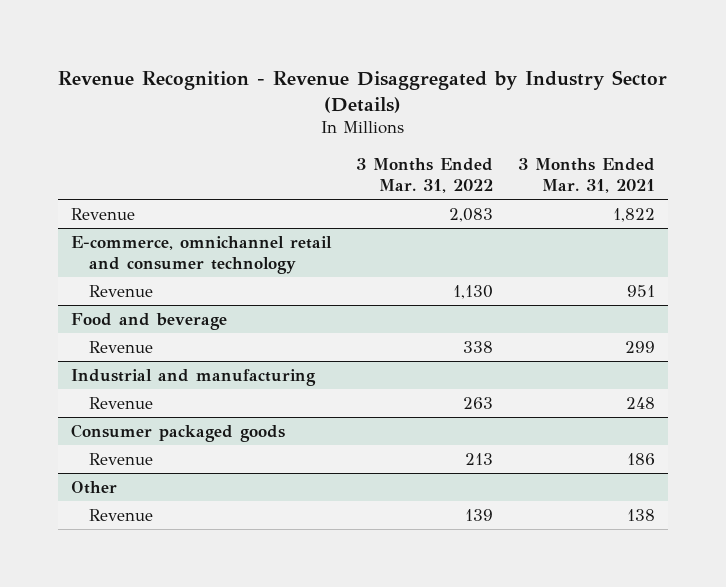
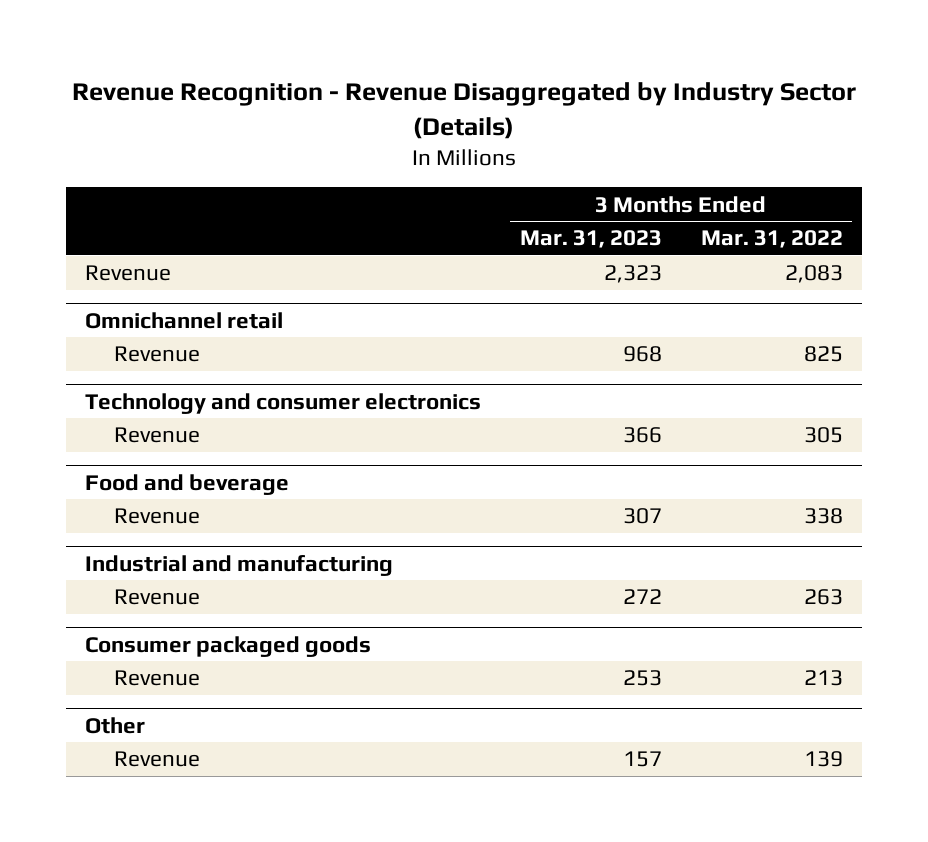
[518,157,656,194] 3 Months Ended Mar. 31, 2021 -> none
none -> [519,230,662,249] Mar. 31, 2023
[70,235,332,274] E-commerce, omnichannel retail and consumer technology -> [85,311,284,329] Omnichannel retail
[452,284,493,299] 1,130 -> [803,346,843,363] 825
none -> [85,392,482,414] Technology and consumer electronics
none -> [114,427,201,444] Revenue

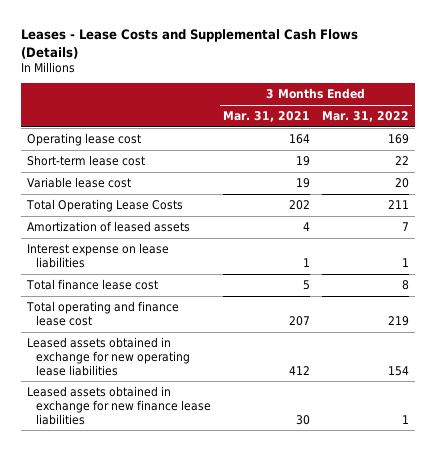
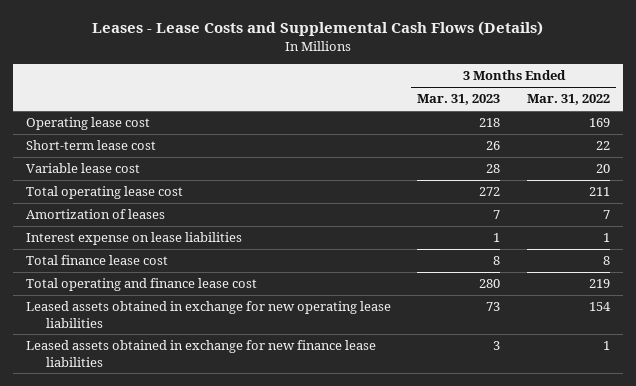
[223,111,311,123] Mar. 31, 2021 -> none
none -> [417,94,501,106] Mar. 31, 2023
[26,199,184,213] Total Operating Lease Costs -> [26,186,184,200] Total operating lease cost
[27,221,191,233] Amortization of leased assets -> [26,209,166,220] Amortization of leases

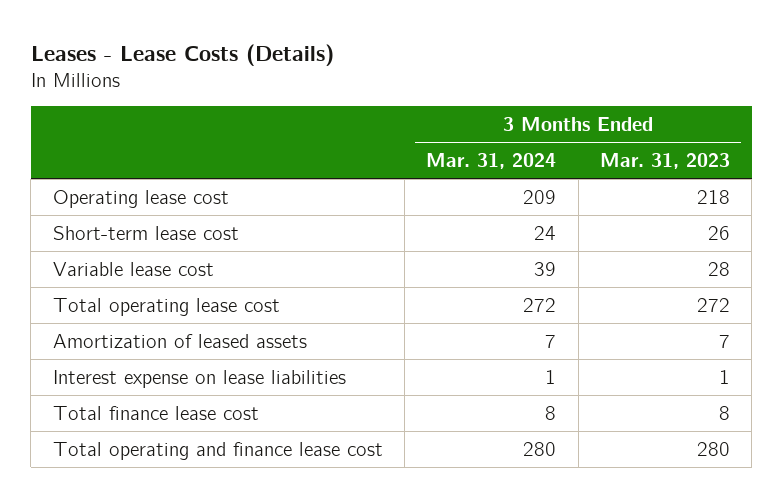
[91,21,543,37] Leases - Lease Costs and Supplemental Cash Flows (Details) -> [30,43,334,66] Leases - Lease Costs (Details)
[526,94,610,106] Mar. 31, 2022 -> none
none -> [426,152,557,169] Mar. 31, 2024
[26,209,166,220] Amortization of leases -> [52,333,307,348] Amortization of leased assets
[26,301,392,328] Leased assets obtained in exchange for new operating lease liabilities -> none
[26,340,377,367] Leased assets obtained in exchange for new finance lease liabilities -> none

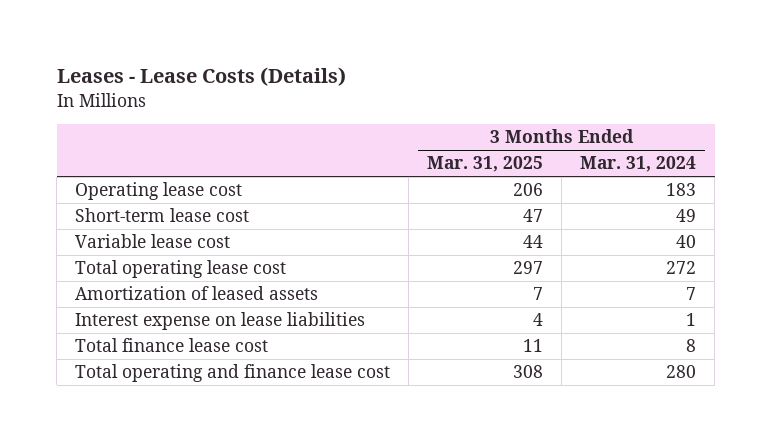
[599,152,730,169] Mar. 31, 2023 -> none
none -> [427,156,544,173] Mar. 31, 2025
[523,189,557,204] 209 -> [666,183,697,197] 183
[534,225,557,240] 24 -> [676,209,697,223] 49
[534,261,557,276] 39 -> [676,235,697,249] 40

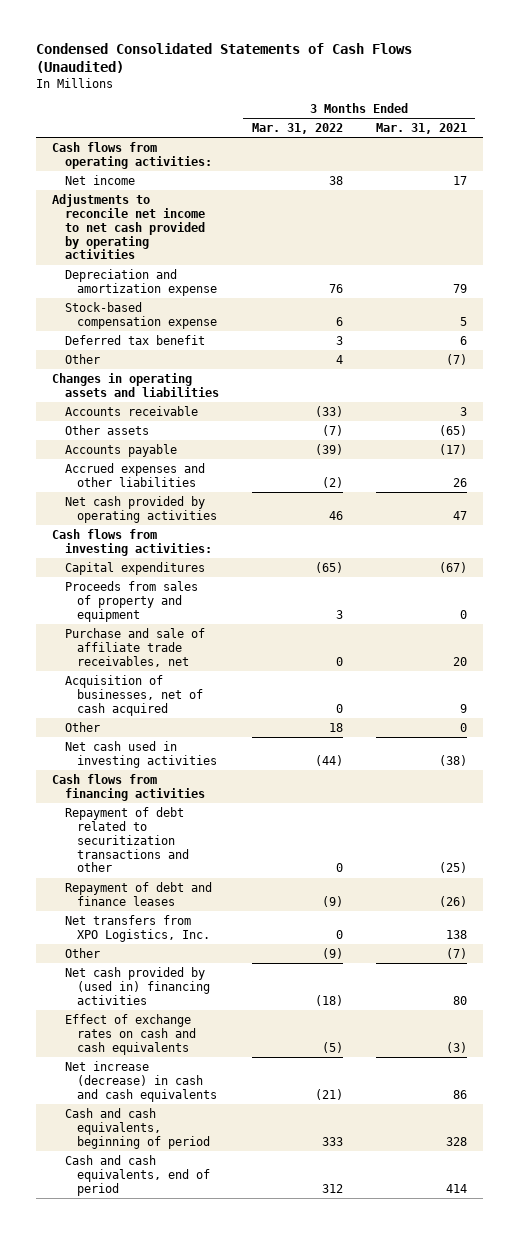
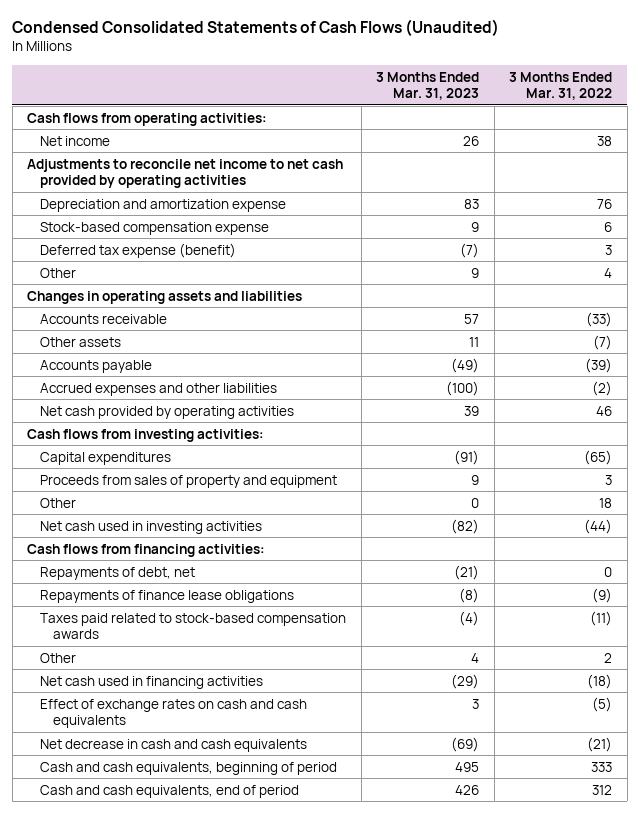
[375,122,467,134] Mar. 31, 2021 -> none
none -> [376,71,480,100] 3 Months Ended Mar. 31, 2023
[64,334,205,345] Deferred tax benefit -> [40,242,237,258] Deferred tax expense (benefit)
[64,627,205,667] Purchase and sale of affiliate trade receivables, net -> none
[64,674,203,716] Acquisition of businesses, net of cash acquired -> none
[64,806,189,873] Repayment of debt related to securitization transactions and other -> none
[64,881,212,906] Repayment of debt and finance leases -> none
[64,914,210,942] Net transfers from XPO Logistics, Inc. -> none
[52,773,205,801] Cash flows from financing activities -> [27,543,266,557] Cash flows from financing activities:
none -> [40,566,196,580] Repayments of debt, net
none -> [40,589,295,603] Repayments of finance lease obligations
none -> [40,612,347,639] Taxes paid related to stock-based compensation awards
[321,947,343,959] (9) -> [604,652,613,663] 2
[64,966,210,1005] Net cash provided by (used in) financing activities -> [40,675,264,689] Net cash used in financing activities
[64,1060,217,1102] Net increase (decrease) in cash and cash equivalents -> [40,738,308,752] Net decrease in cash and cash equivalents

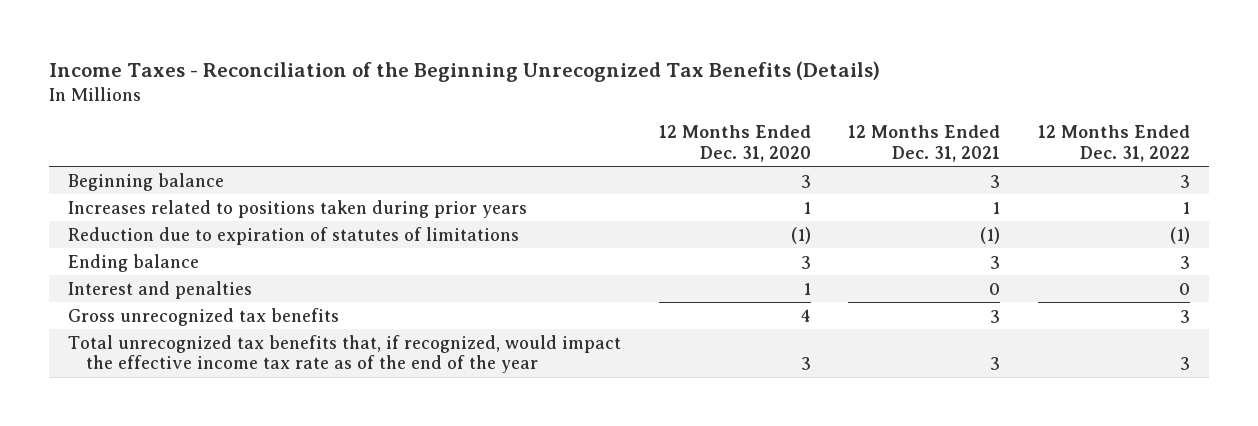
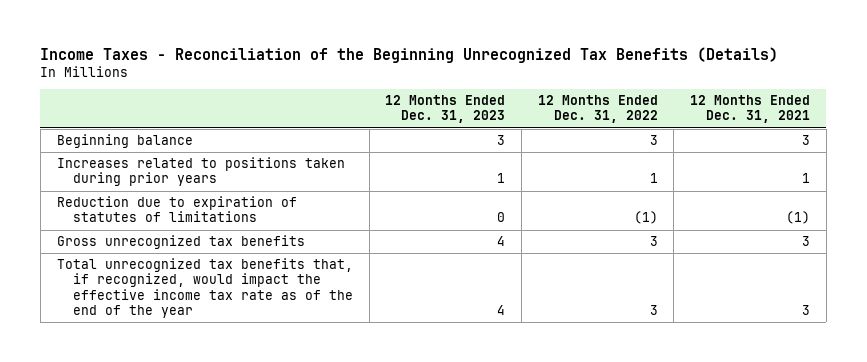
[658,125,811,162] 12 Months Ended Dec. 31, 2020 -> none
none -> [385,95,506,124] 12 Months Ended Dec. 31, 2023
[67,253,199,272] Ending balance -> none
[67,280,252,299] Interest and penalties -> none

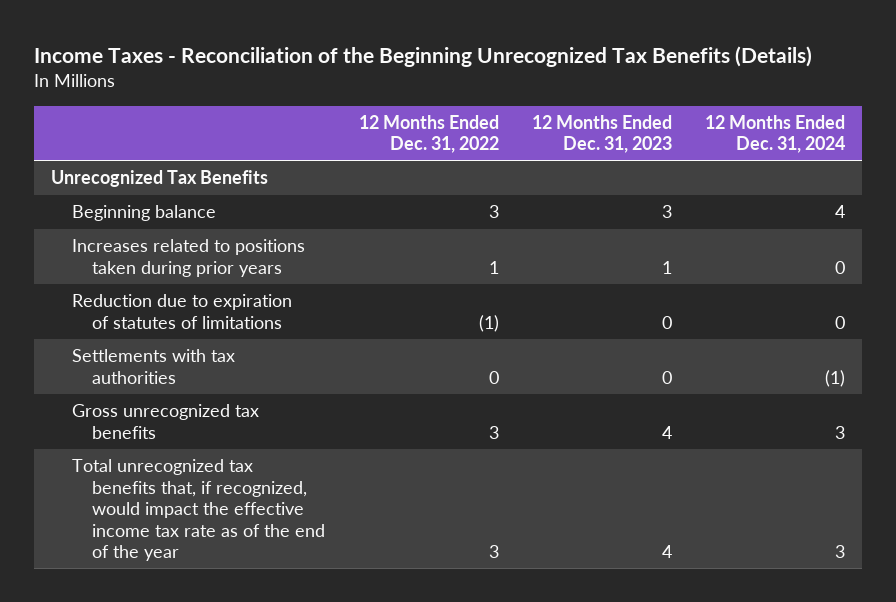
[690,95,811,124] 12 Months Ended Dec. 31, 2021 -> none
none -> [705,114,846,154] 12 Months Ended Dec. 31, 2024
none -> [51,170,269,188] Unrecognized Tax Benefits
none -> [71,349,235,384] Settlements with tax authorities

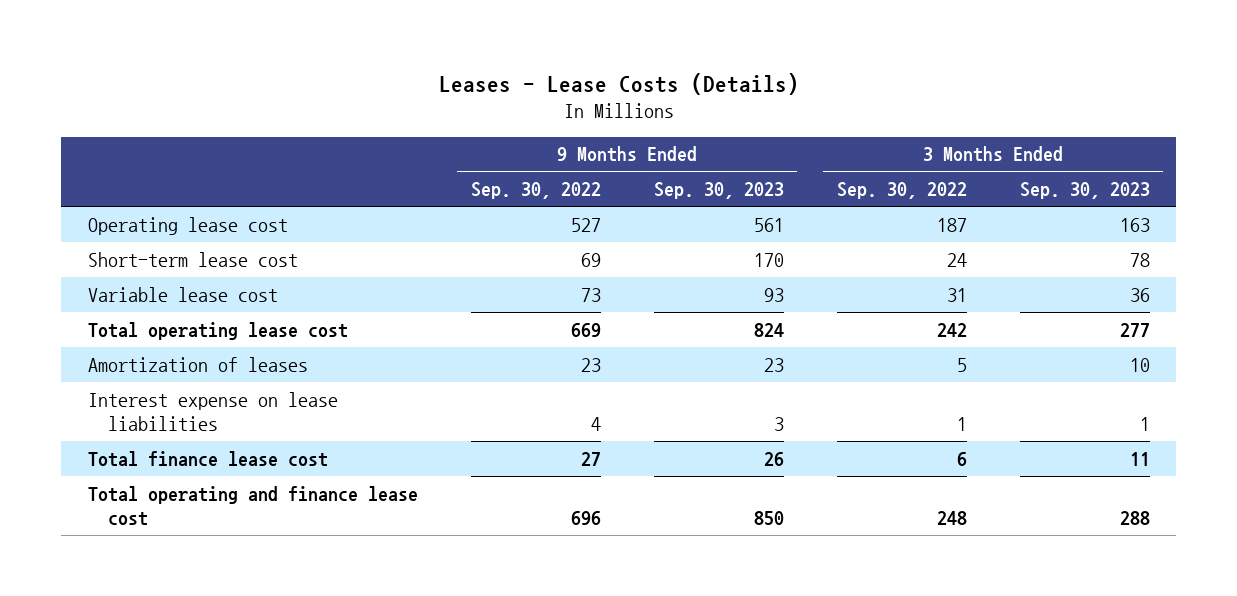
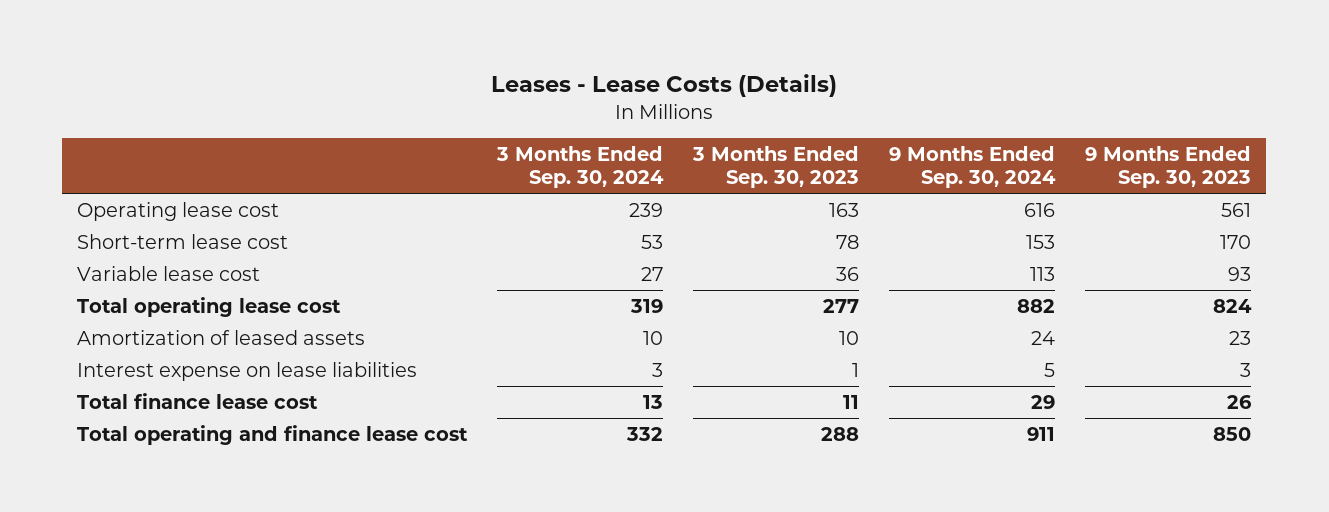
[470,182,601,200] Sep. 30, 2022 -> none
[836,182,967,200] Sep. 30, 2022 -> none
none -> [496,145,665,189] 3 Months Ended Sep. 30, 2024
none -> [889,145,1057,189] 9 Months Ended Sep. 30, 2024
[87,356,308,372] Amortization of leases -> [77,329,366,345] Amortization of leased assets

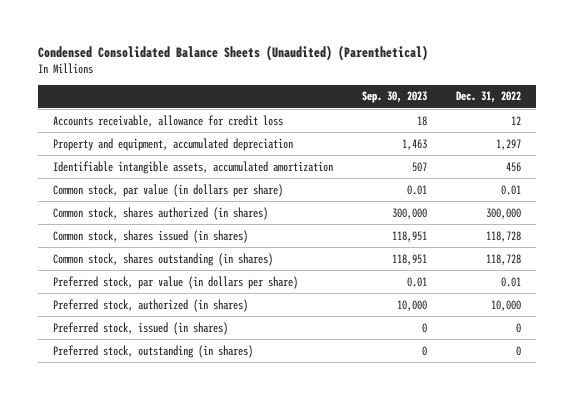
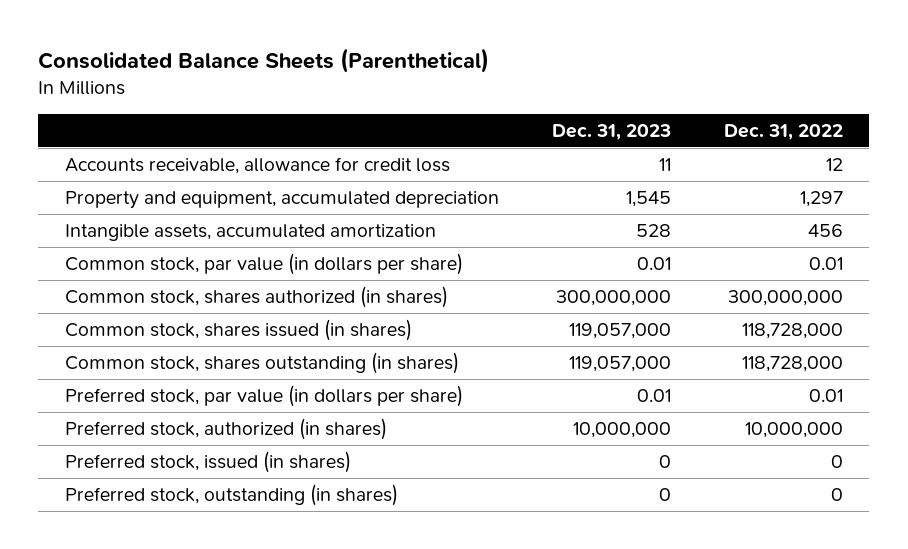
[38,44,429,61] Condensed Consolidated Balance Sheets (Unaudited) (Parenthetical) -> [38,48,490,74] Consolidated Balance Sheets (Parenthetical)
[362,91,428,104] Sep. 30, 2023 -> none
none -> [551,123,671,140] Dec. 31, 2023
[52,160,333,174] Identifiable intangible assets, accumulated amortization -> [64,224,436,242] Intangible assets, accumulated amortization
[486,207,522,219] 300,000 -> [727,290,843,307] 300,000,000
[486,230,522,242] 118,728 -> [741,323,843,340] 118,728,000
[486,253,522,265] 118,728 -> [741,356,843,373] 118,728,000
[491,299,522,311] 10,000 -> [744,422,843,439] 10,000,000

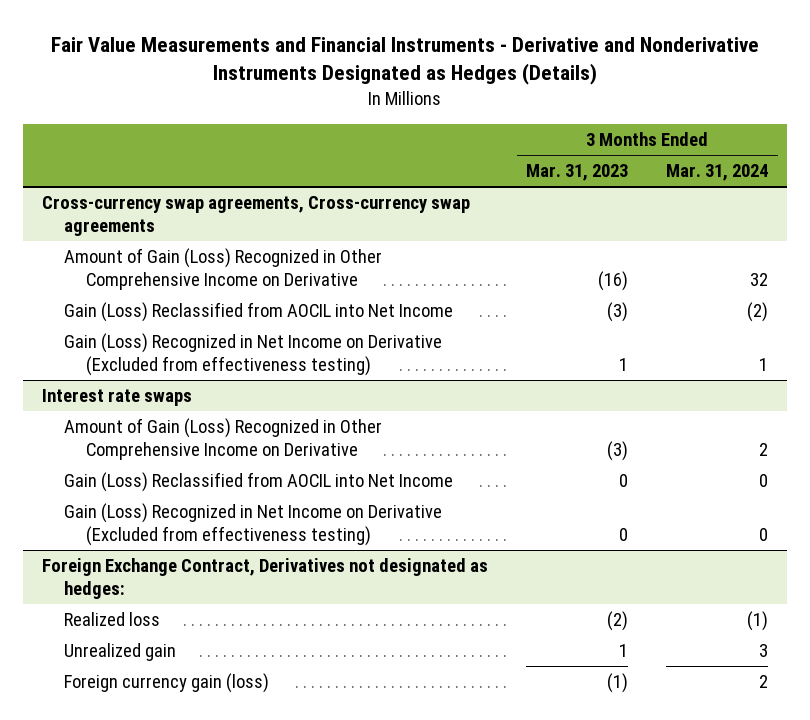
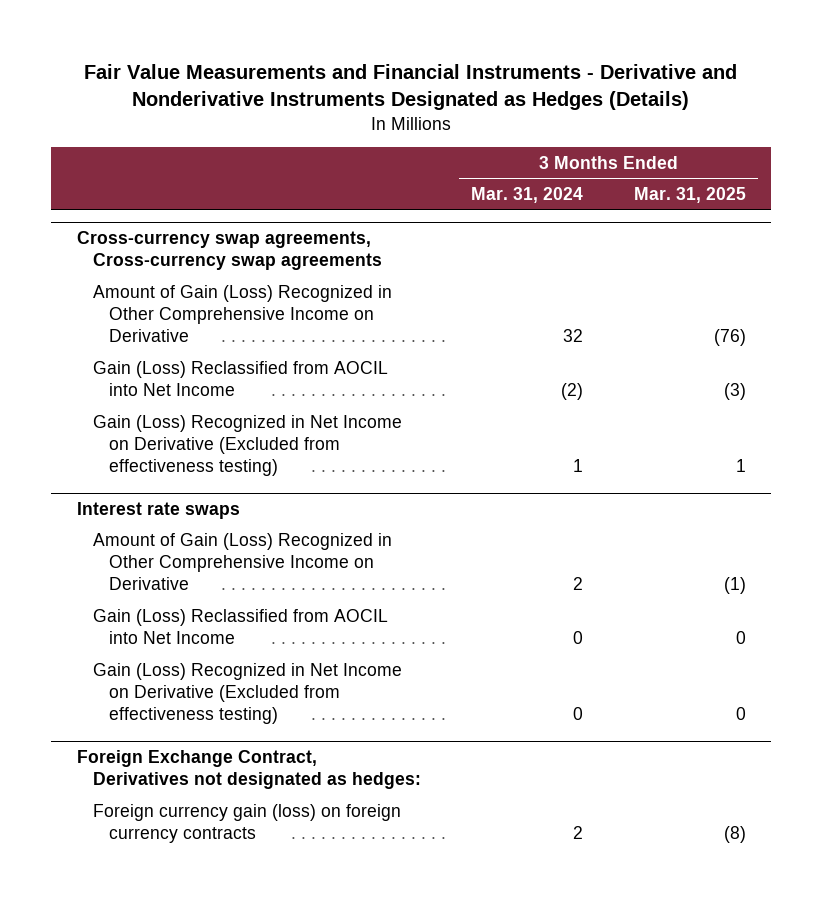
[526,164,629,182] Mar. 31, 2023 -> none
none -> [633,187,746,204] Mar. 31, 2025
[64,612,161,627] Realized loss -> none
[64,643,177,662] Unrealized gain -> none
[64,673,270,694] Foreign currency gain (loss) -> [93,803,402,844] Foreign currency gain (loss) on foreign currency contracts

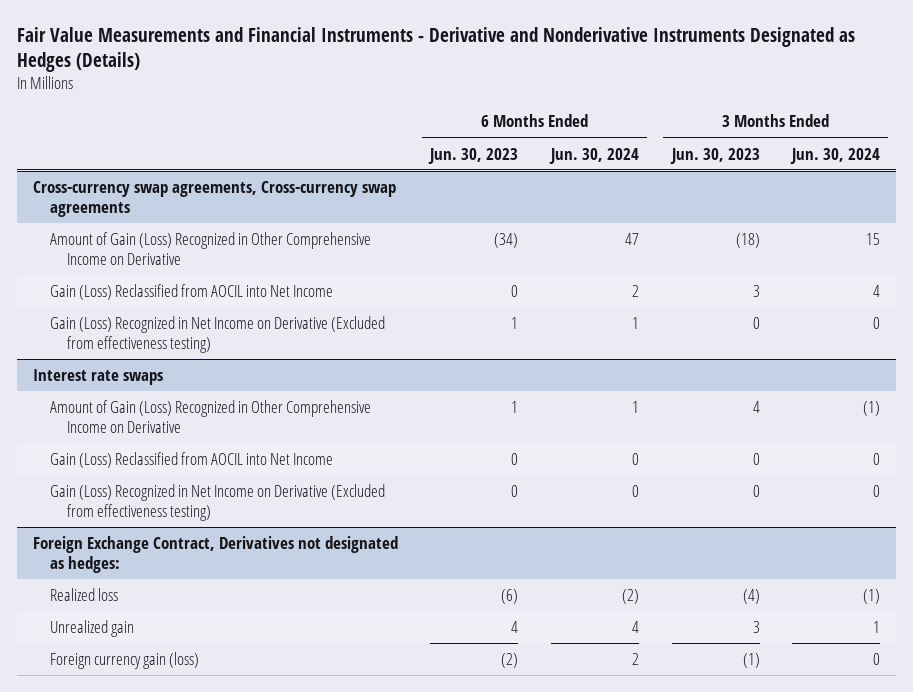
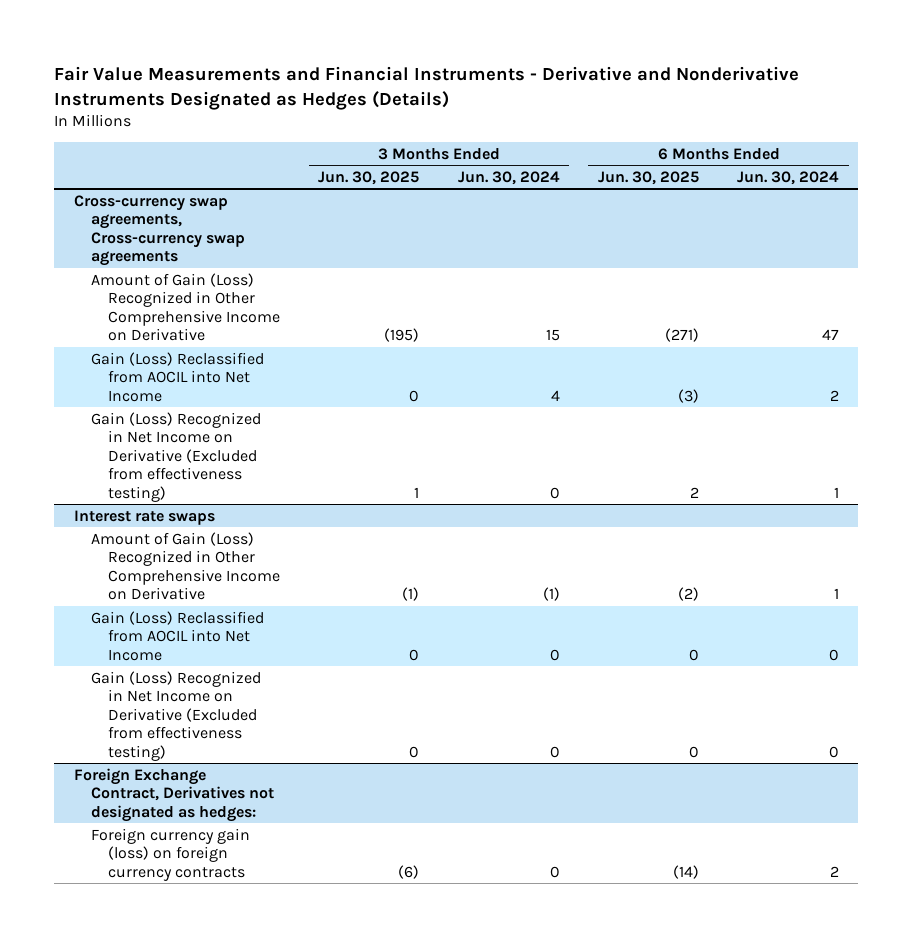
[428,147,519,164] Jun. 30, 2023 -> none
[669,147,760,164] Jun. 30, 2023 -> none
none -> [318,170,420,185] Jun. 30, 2025
none -> [597,170,699,185] Jun. 30, 2025
[49,587,118,601] Realized loss -> none
[49,619,134,637] Unrealized gain -> none
[49,651,199,669] Foreign currency gain (loss) -> [90,827,250,881] Foreign currency gain (loss) on foreign currency contracts

